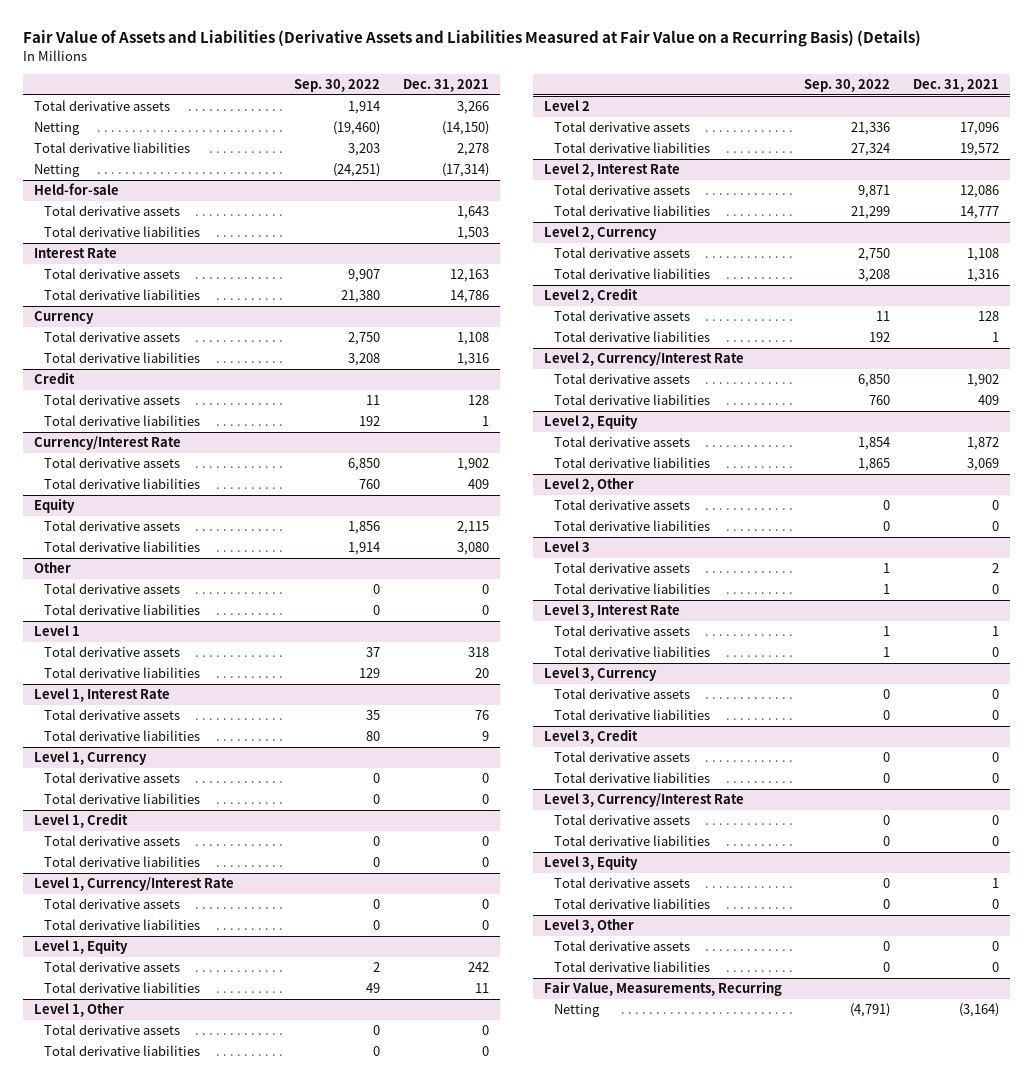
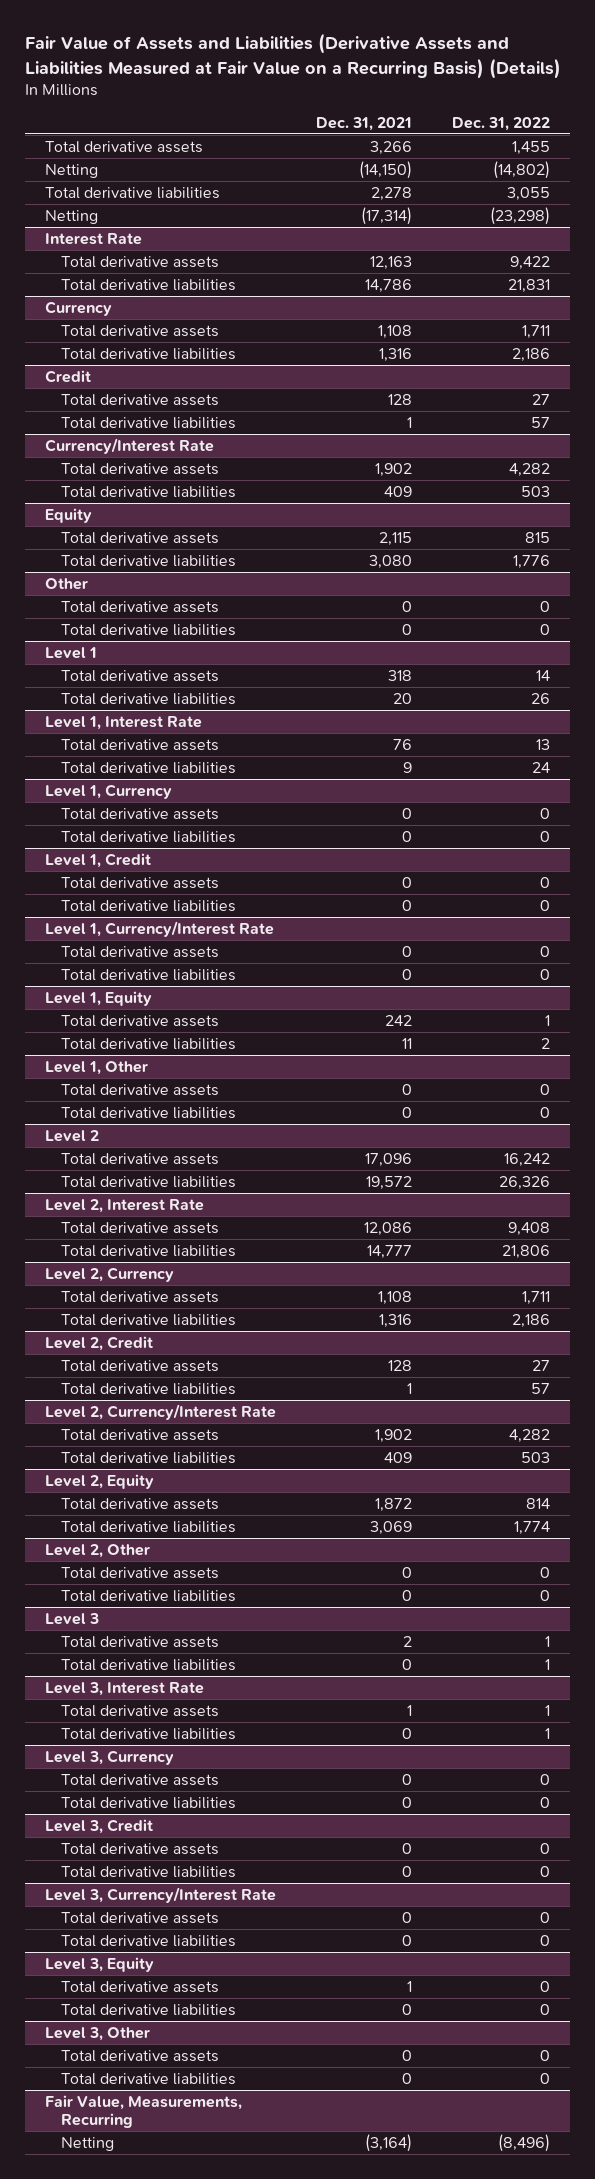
[294,78,381,92] Sep. 30, 2022 -> none
none -> [452,116,551,131] Dec. 31, 2022
[33,183,119,196] Held-for-sale -> none
[44,205,181,217] Total derivative assets -> none
[44,226,201,238] Total derivative liabilities -> none

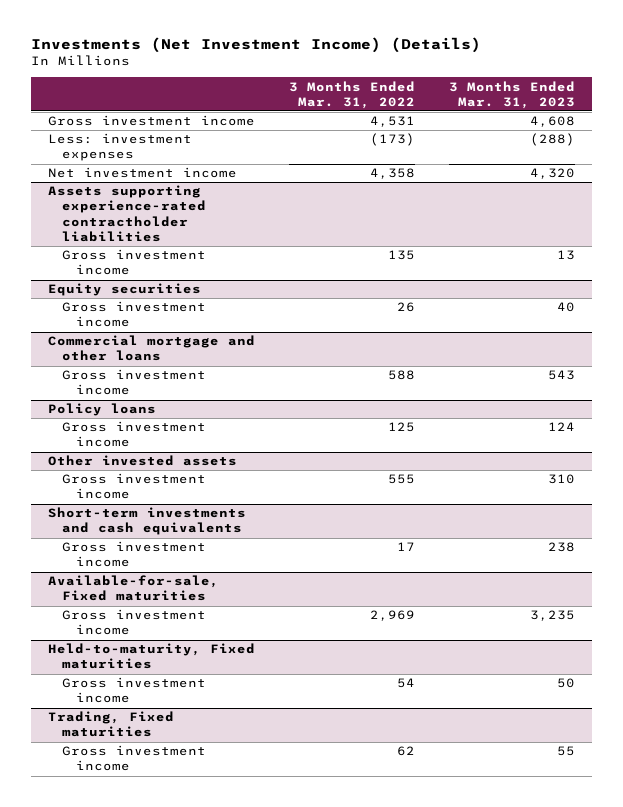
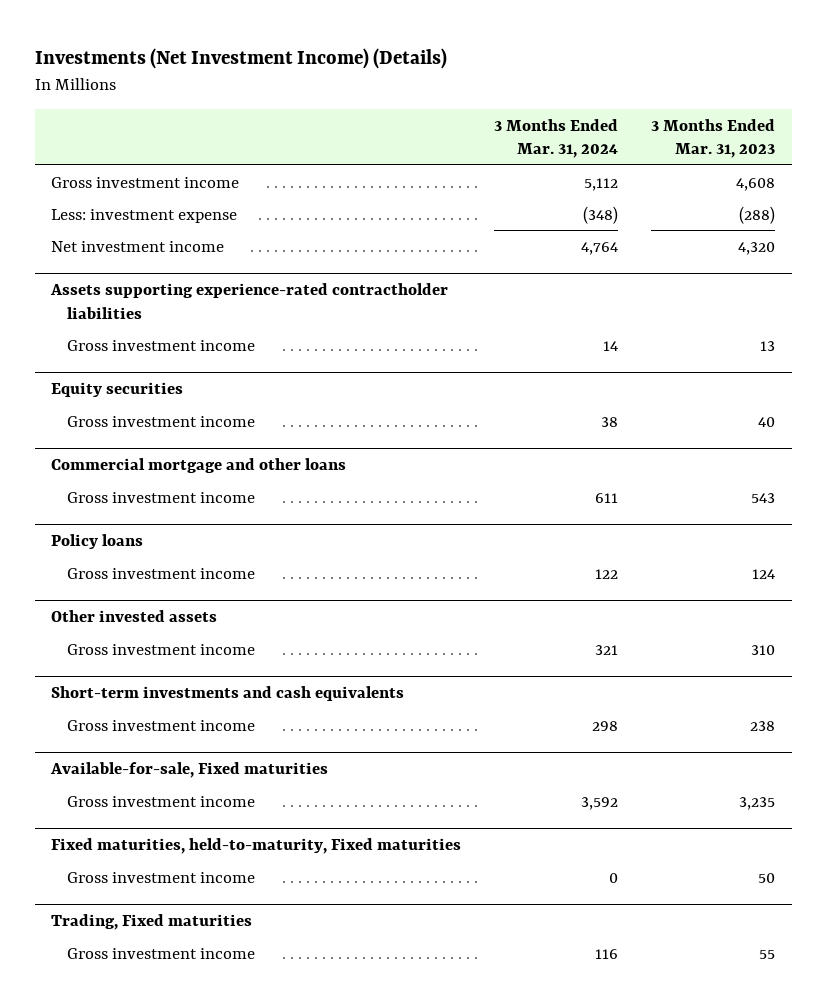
[288,80,415,109] 3 Months Ended Mar. 31, 2022 -> none
none -> [494,118,619,158] 3 Months Ended Mar. 31, 2024
[47,133,192,162] Less: investment expenses -> [51,208,238,223] Less: investment expense
[47,643,255,670] Held-to-maturity, Fixed maturities -> [51,838,462,855] Fixed maturities, held-to-maturity, Fixed maturities

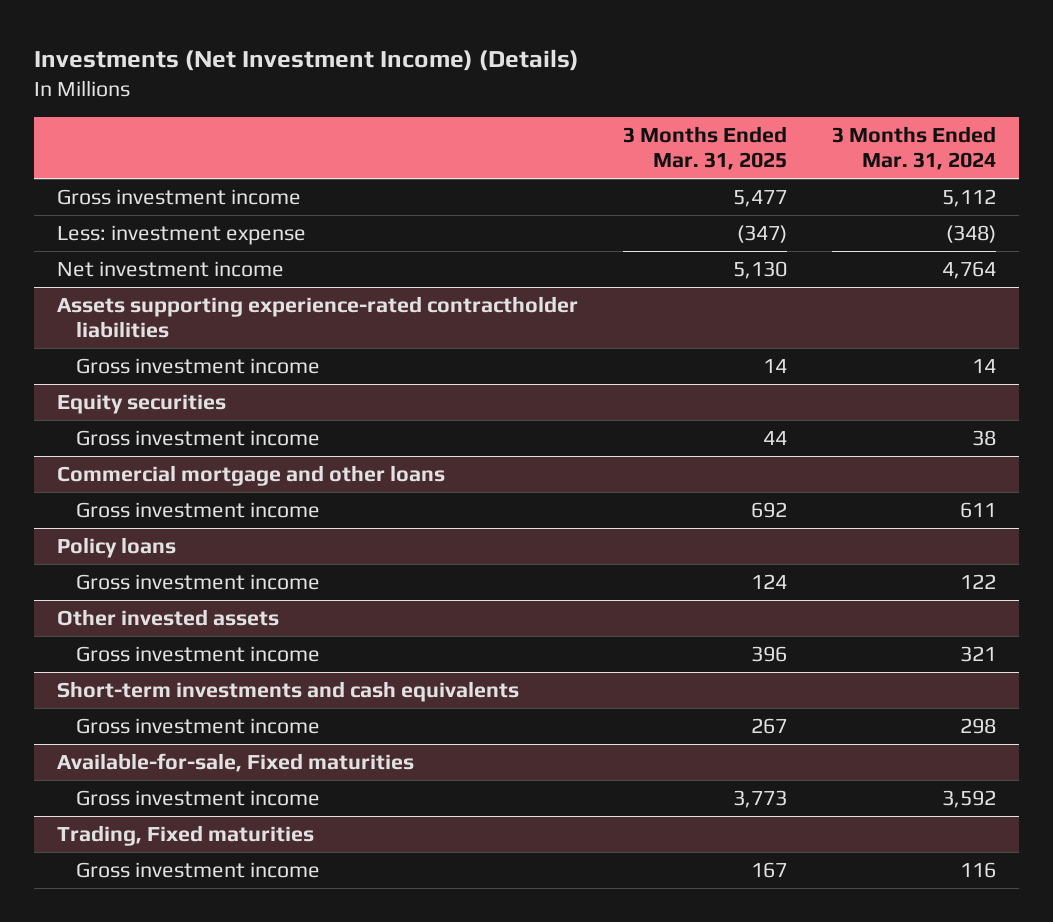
[651,118,776,158] 3 Months Ended Mar. 31, 2023 -> none
none -> [623,126,788,171] 3 Months Ended Mar. 31, 2025
[51,838,462,855] Fixed maturities, held-to-maturity, Fixed maturities -> none
[67,871,256,883] Gross investment income -> none

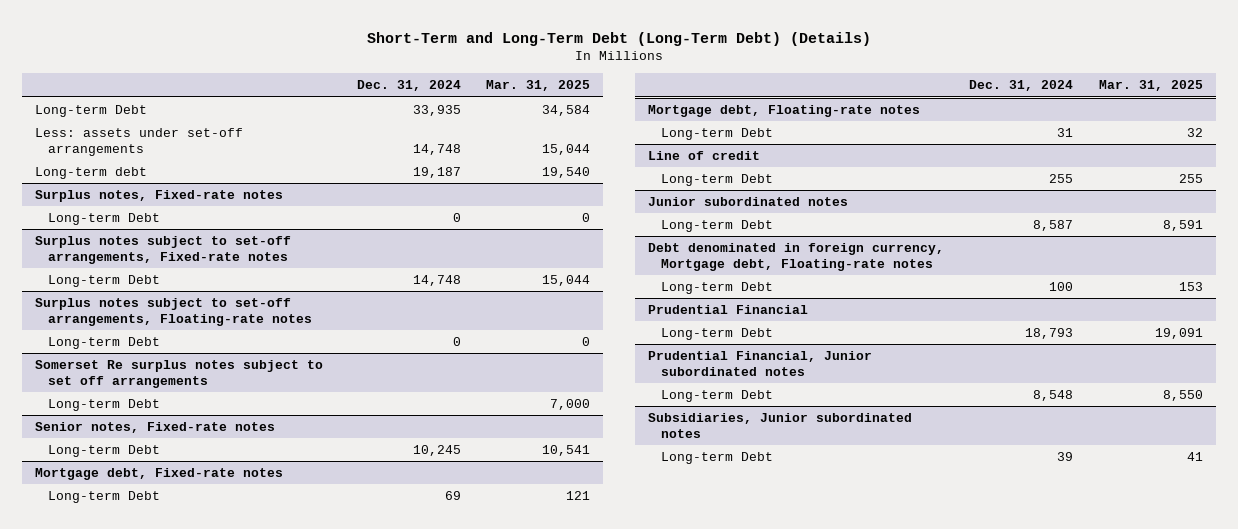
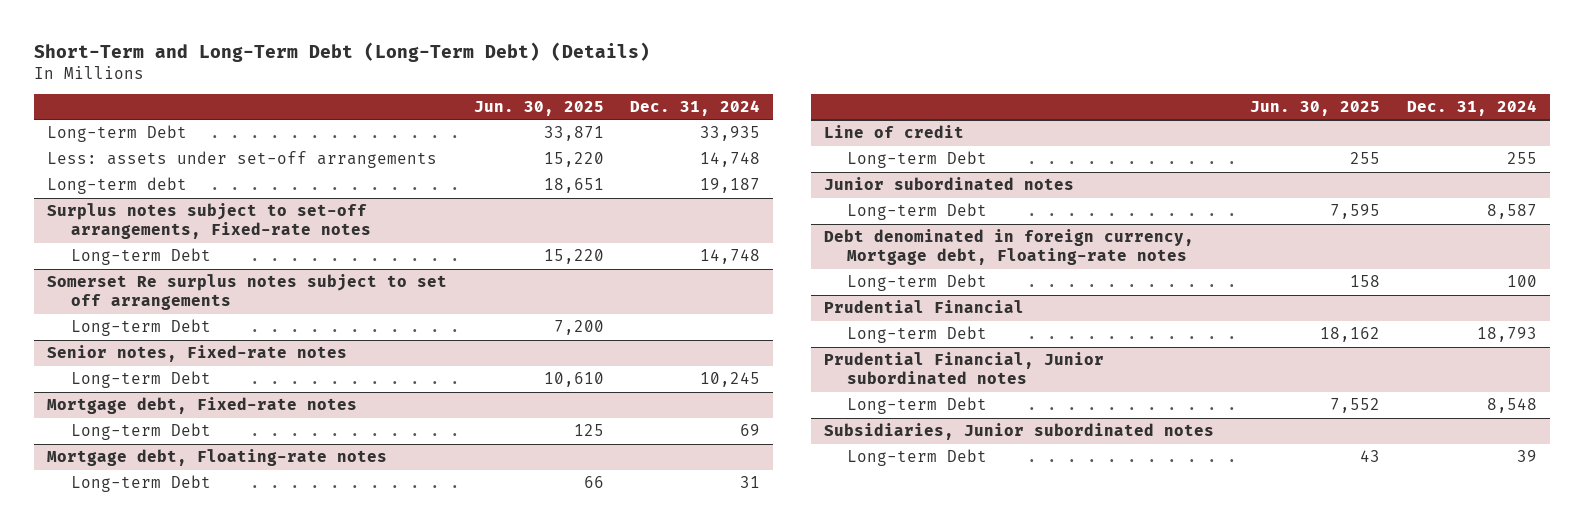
[485,80,590,92] Mar. 31, 2025 -> none
none -> [473,100,604,116] Jun. 30, 2025
[35,189,284,202] Surplus notes, Fixed-rate notes -> none
[47,212,160,225] Long-term Debt -> none
[35,297,312,326] Surplus notes subject to set-off arrangements, Floating-rate notes -> none
[47,336,160,349] Long-term Debt -> none

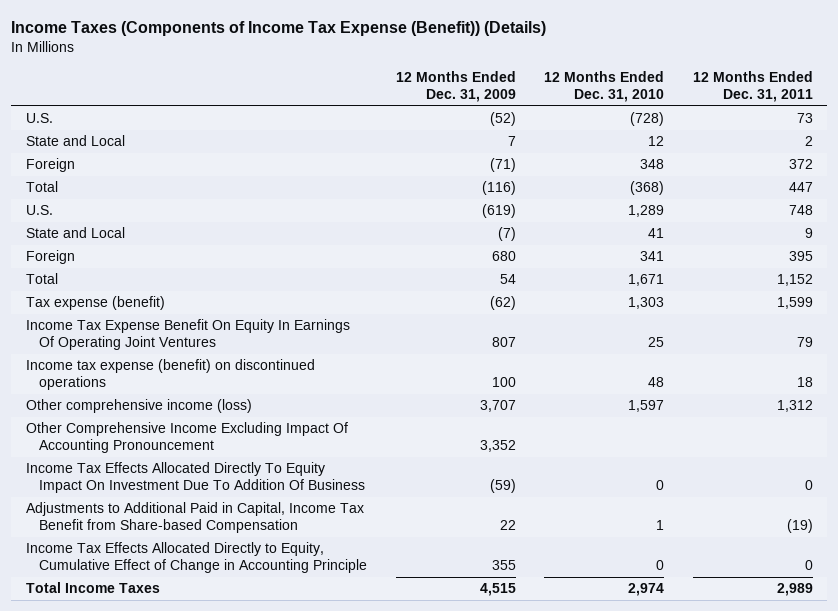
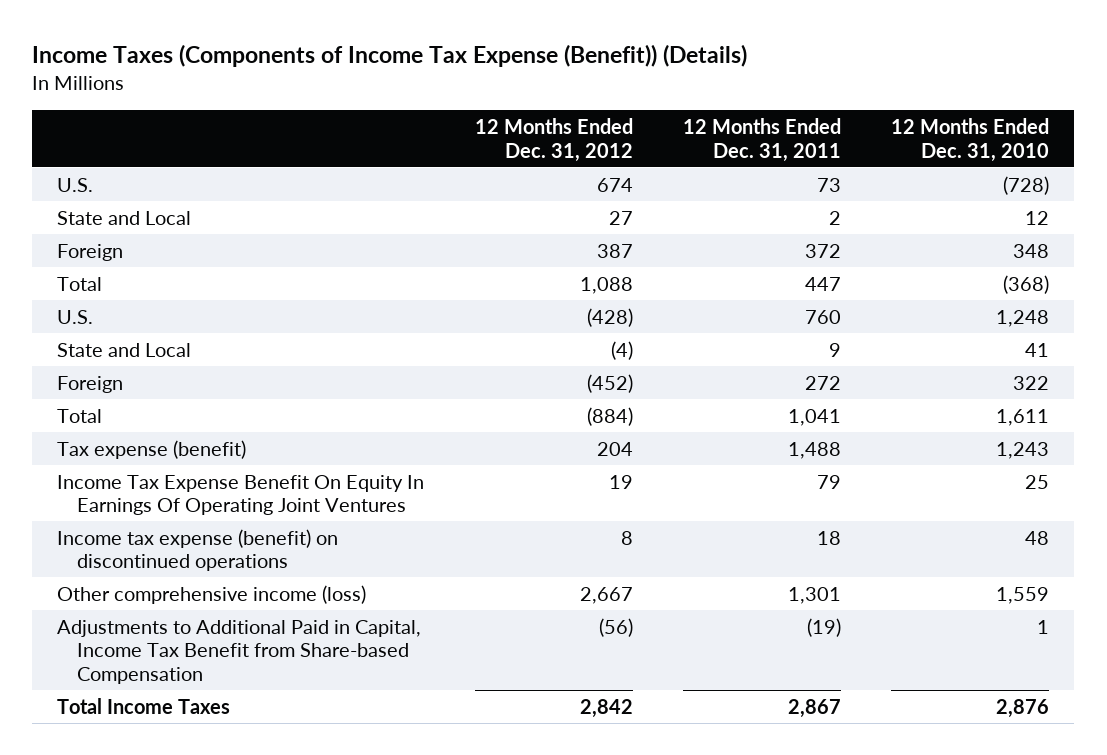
[395,71,516,102] 12 Months Ended Dec. 31, 2009 -> none
none -> [474,118,633,162] 12 Months Ended Dec. 31, 2012
[628,205,665,218] 1,289 -> [996,309,1050,327] 1,248
[788,205,813,216] 748 -> [804,309,841,324] 760
[640,251,665,262] 341 -> [1013,375,1050,390] 322
[788,251,813,262] 395 -> [804,375,841,390] 272
[628,274,665,287] 1,671 -> [996,408,1050,426] 1,611
[776,274,813,287] 1,152 -> [787,408,841,426] 1,041
[628,297,665,310] 1,303 -> [996,441,1050,459] 1,243
[776,297,813,310] 1,599 -> [787,441,841,459] 1,488
[25,422,348,454] Other Comprehensive Income Excluding Impact Of Accounting Pronouncement -> none
[25,462,365,494] Income Tax Effects Allocated Directly To Equity Impact On Investment Due To Addition Of Business -> none
[628,400,665,413] 1,597 -> [996,586,1050,604] 1,559
[776,400,813,413] 1,312 -> [787,586,841,604] 1,301
[25,542,367,574] Income Tax Effects Allocated Directly to Equity, Cumulative Effect of Change in Accounting Principle -> none
[628,583,665,597] 2,974 -> [996,698,1050,718] 2,876
[776,583,813,597] 2,989 -> [787,698,841,718] 2,867

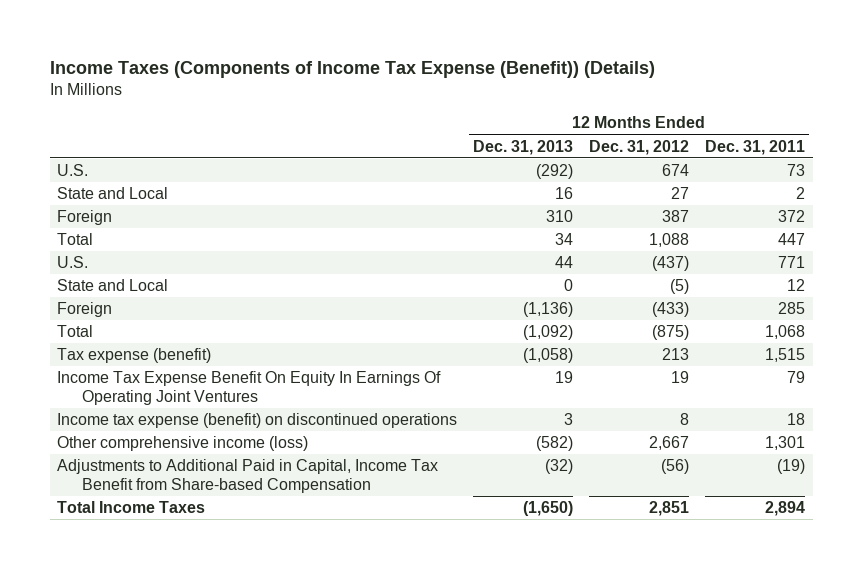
[891,118,1050,162] 12 Months Ended Dec. 31, 2010 -> none
none -> [473,139,574,155] Dec. 31, 2013
[586,307,633,327] (428) -> [652,256,690,272] (437)
[804,309,841,324] 760 -> [777,256,805,269] 771
[610,340,633,360] (4) -> [670,279,690,295] (5)
[828,342,841,357] 9 -> [786,279,805,292] 12
[586,373,633,393] (452) -> [652,302,690,318] (433)
[804,375,841,390] 272 -> [777,302,805,315] 285
[586,406,633,426] (884) -> [652,325,690,341] (875)
[787,408,841,426] 1,041 -> [764,325,805,340] 1,068
[596,441,633,456] 204 -> [662,348,690,361] 213
[787,441,841,459] 1,488 -> [764,348,805,363] 1,515
[579,698,633,718] 2,842 -> [649,501,690,517] 2,851
[787,698,841,718] 2,867 -> [764,501,805,517] 2,894

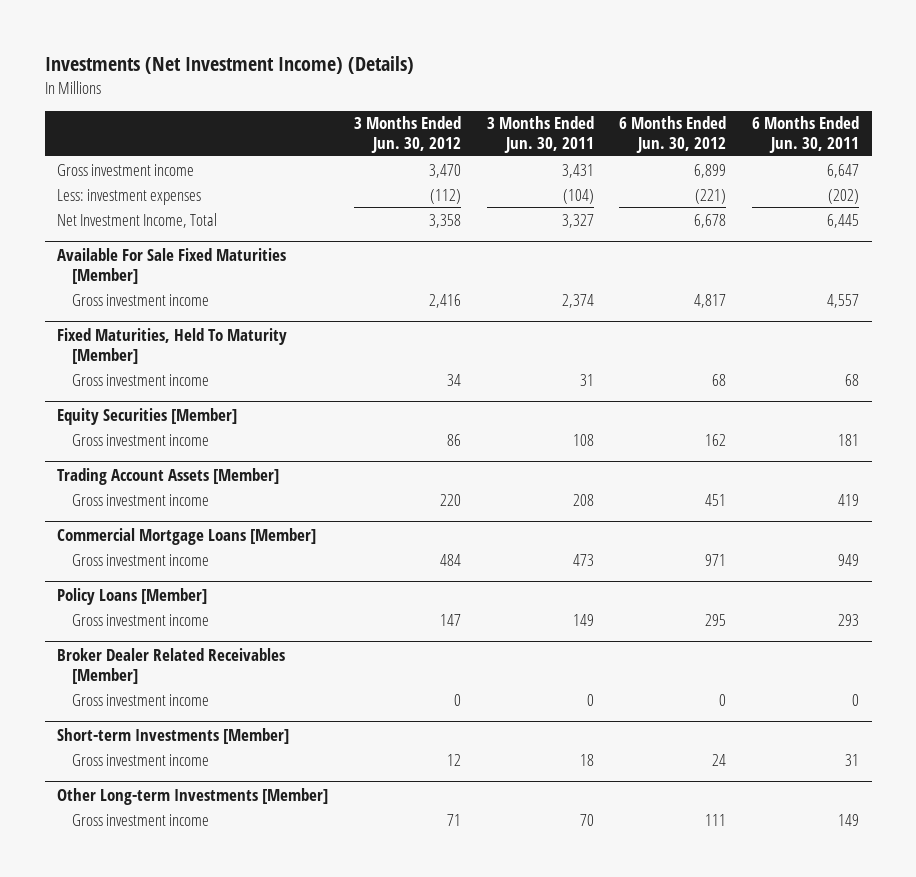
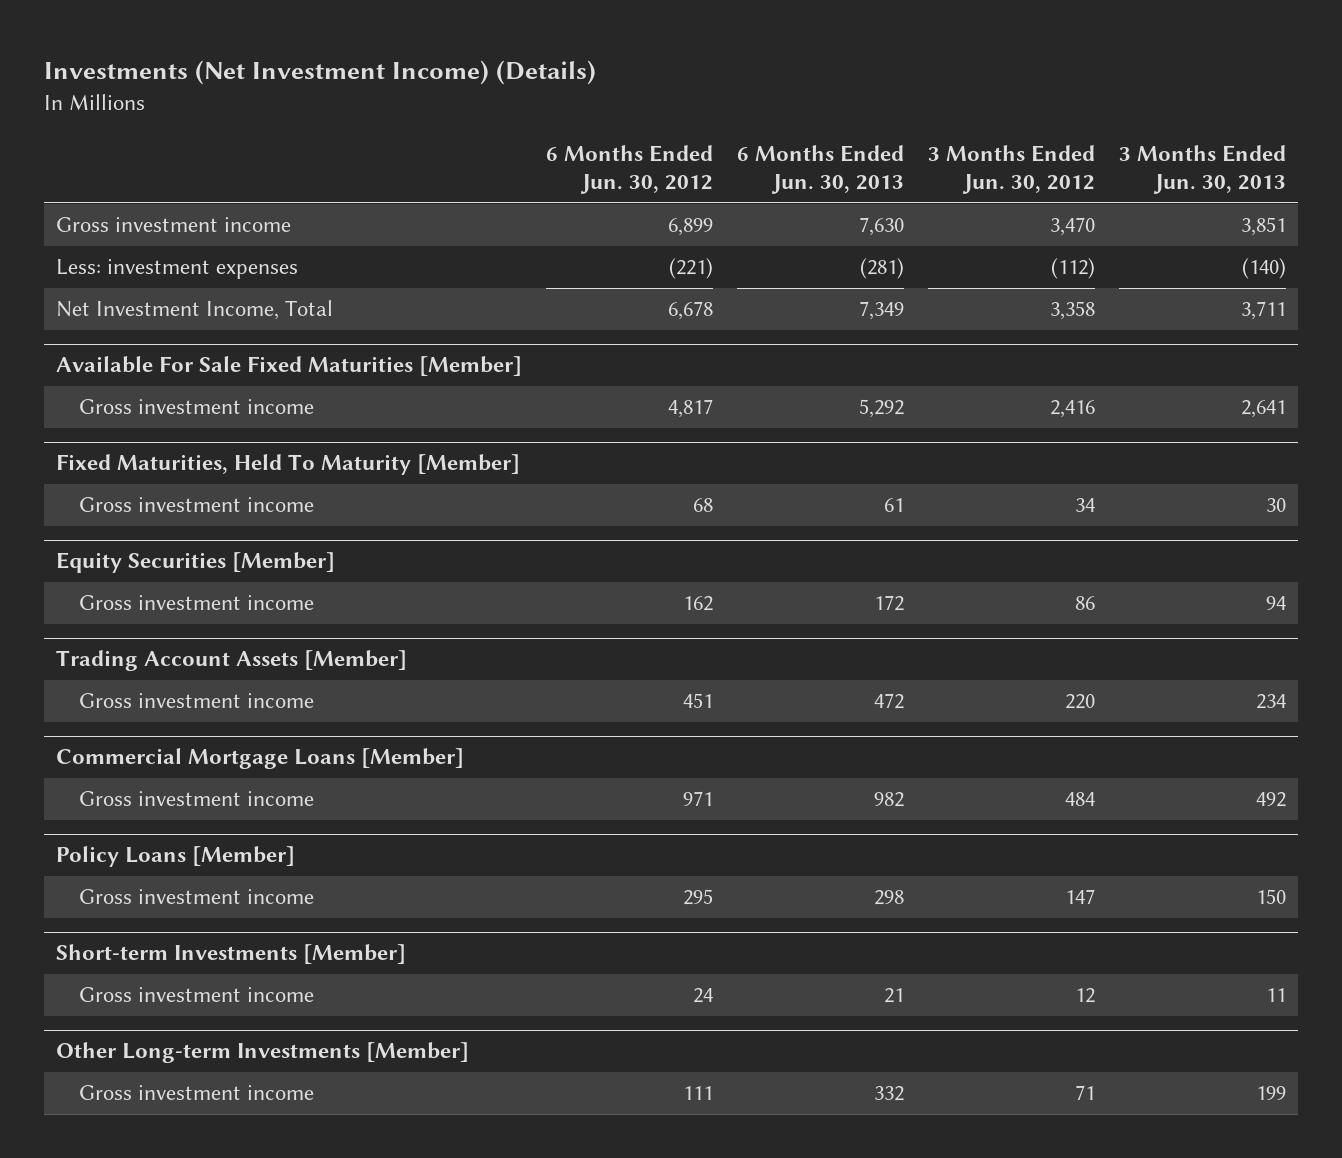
[486,116,594,154] 3 Months Ended Jun. 30, 2011 -> none
[752,116,860,154] 6 Months Ended Jun. 30, 2011 -> none
none -> [737,144,905,195] 6 Months Ended Jun. 30, 2013
none -> [1119,144,1287,195] 3 Months Ended Jun. 30, 2013
[57,647,286,684] Broker Dealer Related Receivables [Member] -> none
[71,693,209,706] Gross investment income -> none

